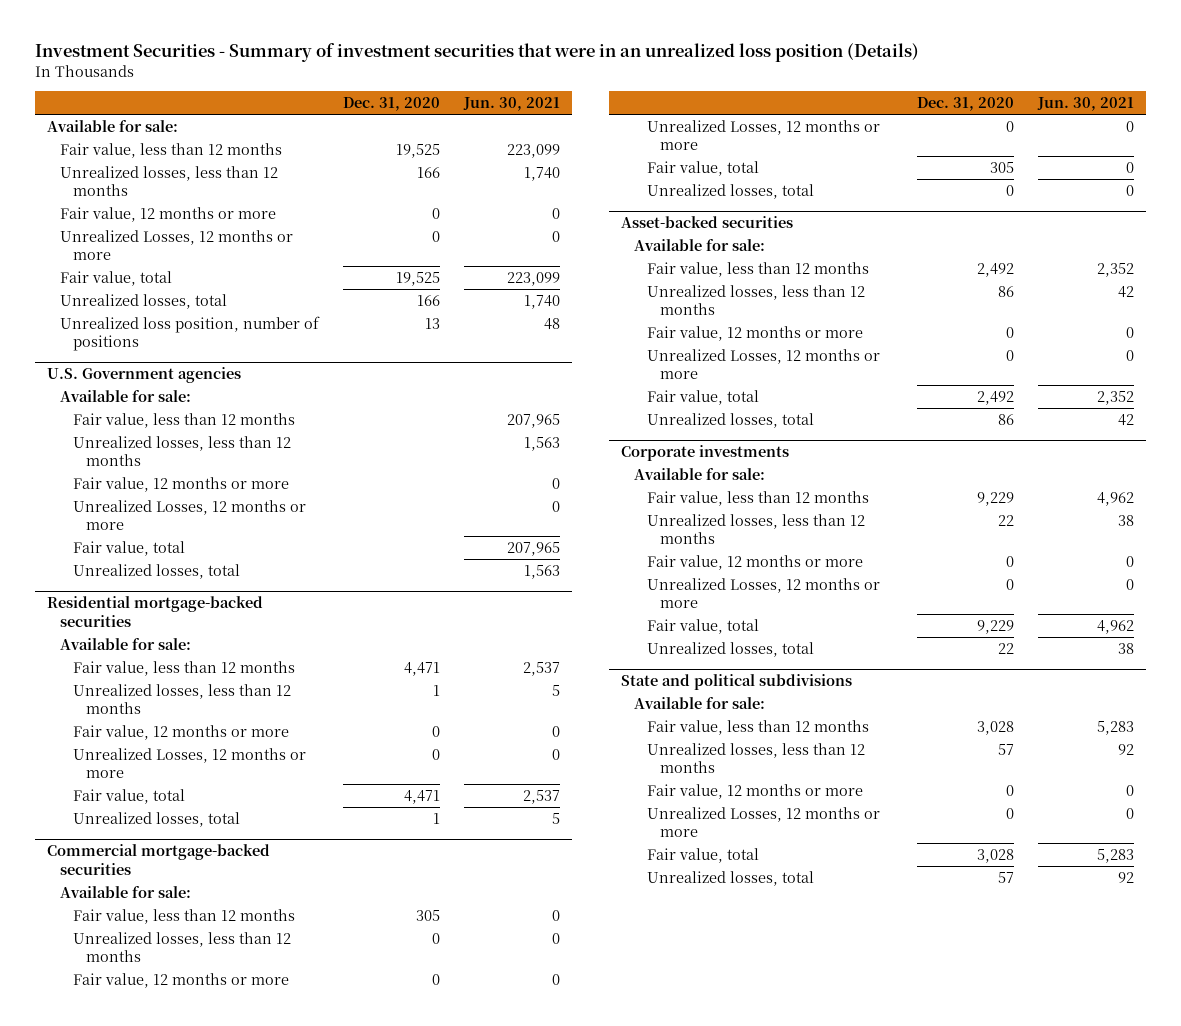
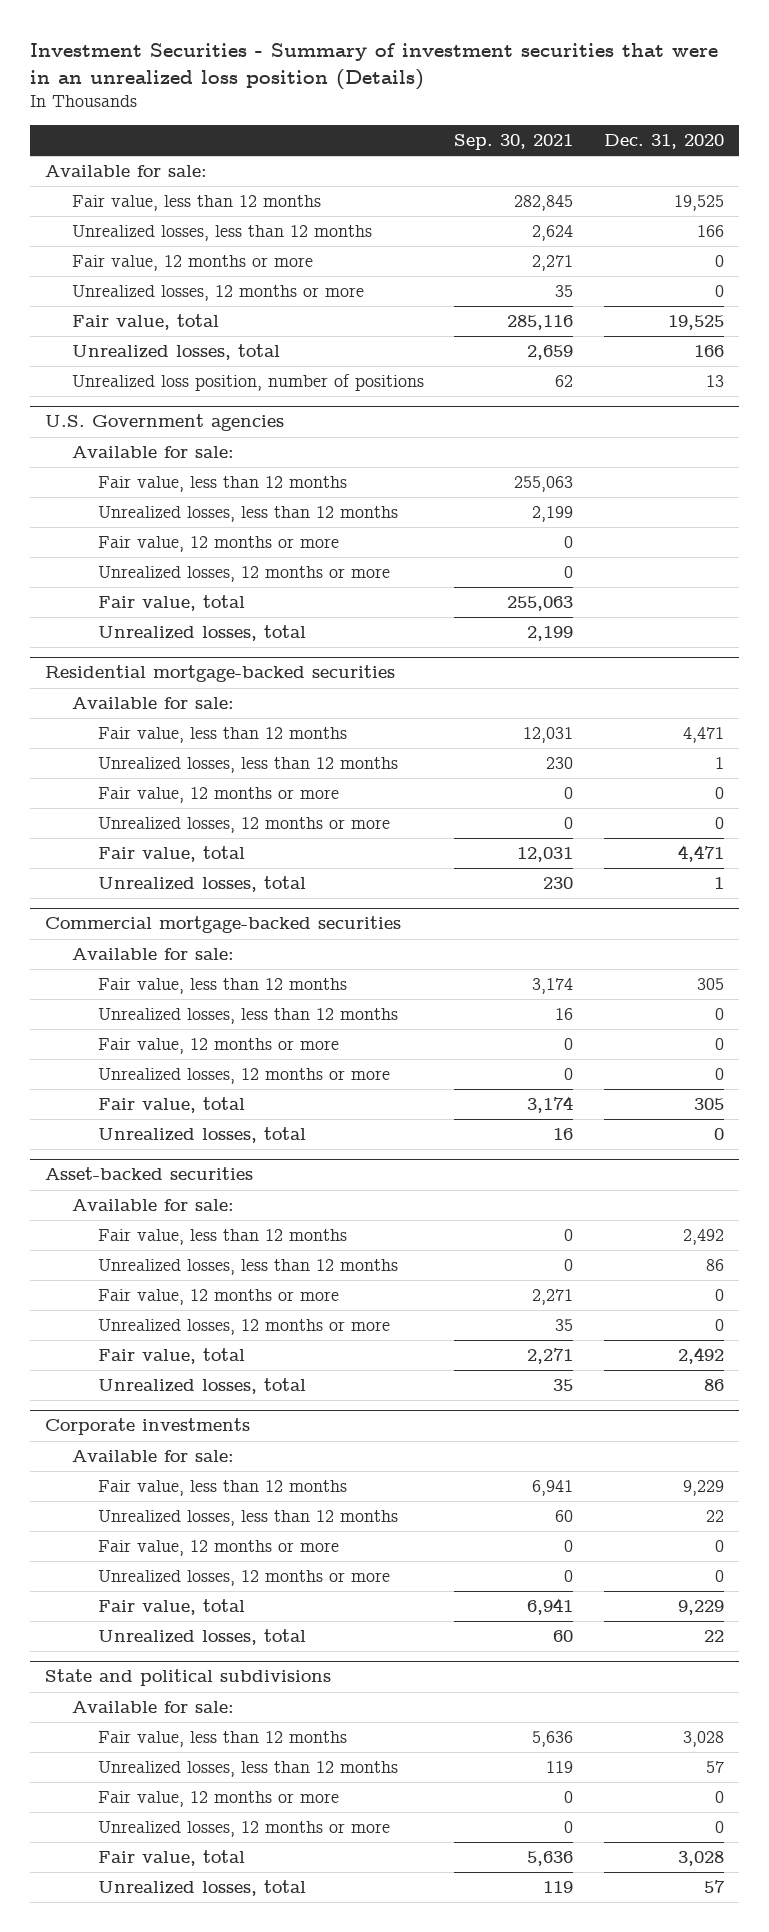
[463,96,561,111] Jun. 30, 2021 -> none
none -> [454,133,574,150] Sep. 30, 2021
[59,229,293,261] Unrealized Losses, 12 months or more -> [71,285,364,302] Unrealized losses, 12 months or more
[72,499,306,531] Unrealized Losses, 12 months or more -> [98,566,391,583] Unrealized losses, 12 months or more
[72,747,306,779] Unrealized Losses, 12 months or more -> [98,817,391,834] Unrealized losses, 12 months or more
[646,119,880,151] Unrealized Losses, 12 months or more -> [98,1068,391,1085] Unrealized losses, 12 months or more
[646,348,880,380] Unrealized Losses, 12 months or more -> [98,1319,391,1336] Unrealized losses, 12 months or more
[646,577,880,609] Unrealized Losses, 12 months or more -> [98,1570,391,1587] Unrealized losses, 12 months or more
[646,806,880,838] Unrealized Losses, 12 months or more -> [98,1821,391,1838] Unrealized losses, 12 months or more

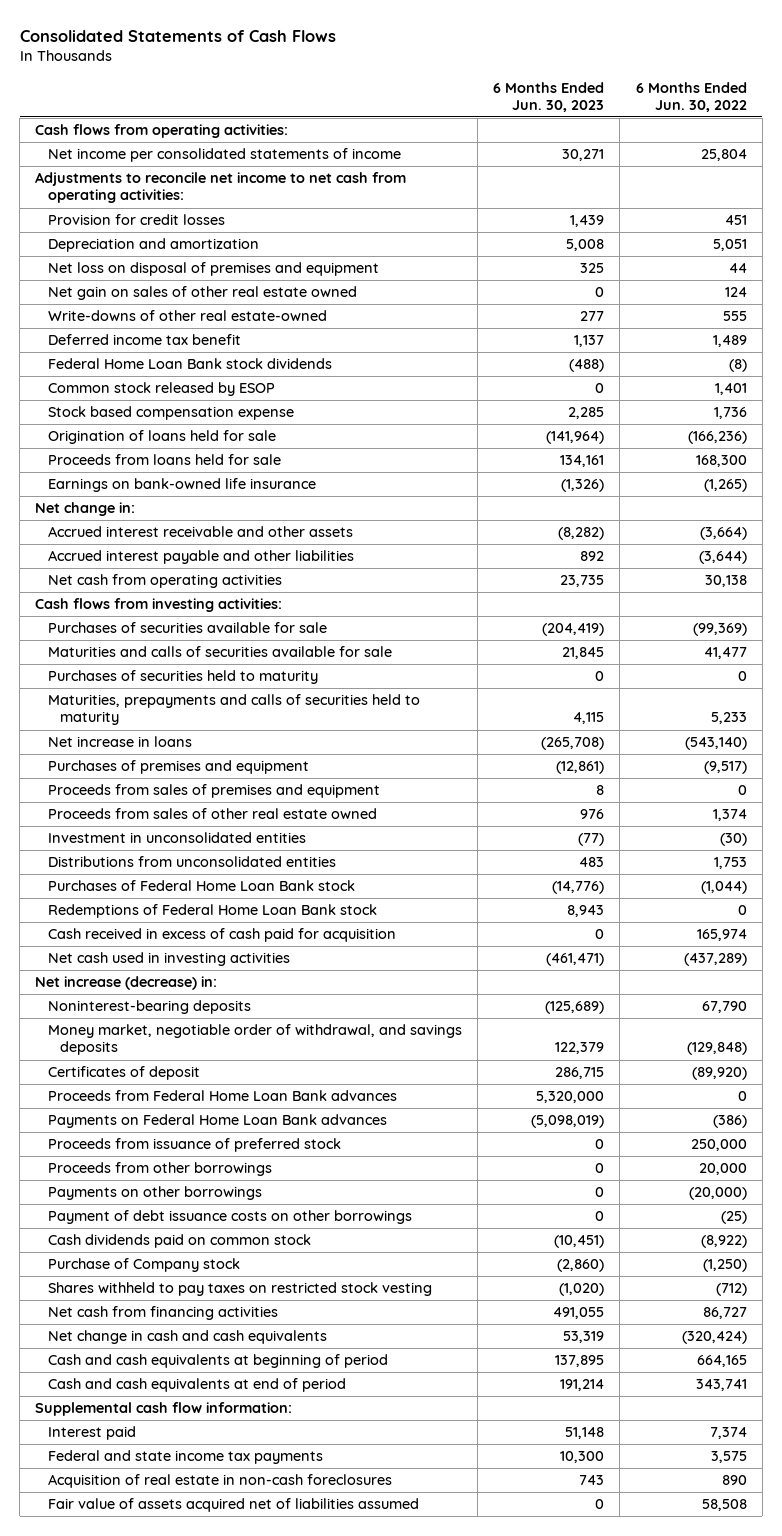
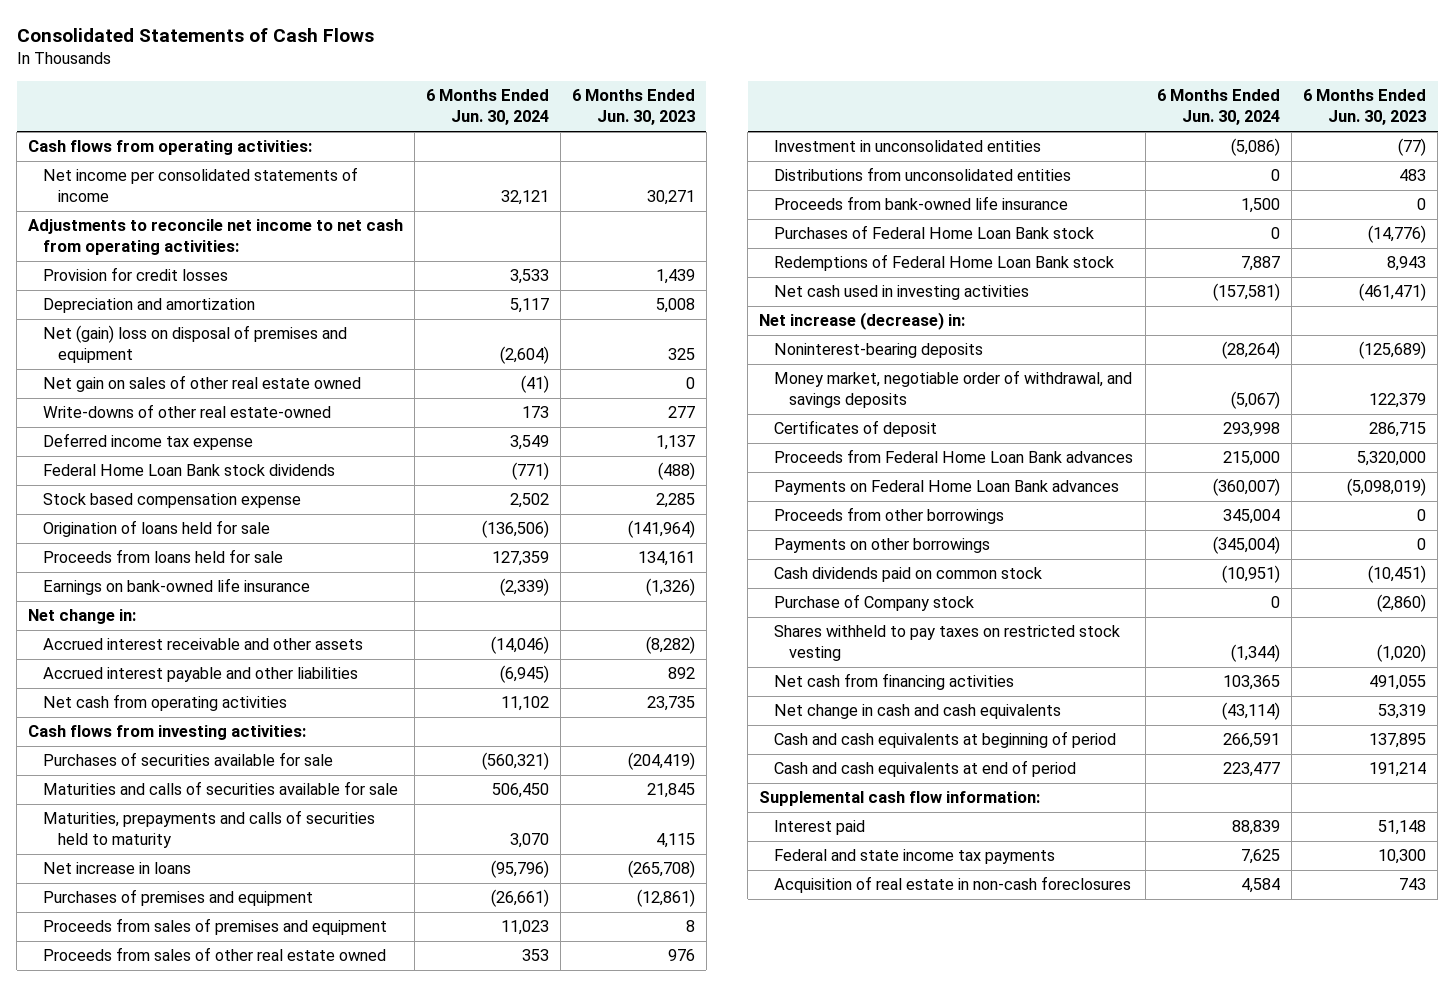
[635,81,747,112] 6 Months Ended Jun. 30, 2022 -> none
none -> [426,89,550,126] 6 Months Ended Jun. 30, 2024
[47,262,379,277] Net loss on disposal of premises and equipment -> [42,325,347,364] Net (gain) loss on disposal of premises and equipment
[47,334,241,346] Deferred income tax benefit -> [42,433,253,451] Deferred income tax expense
[47,382,275,397] Common stock released by ESOP -> none
[47,670,318,685] Purchases of securities held to maturity -> none
none -> [773,196,1068,211] Proceeds from bank-owned life insurance
[47,928,396,943] Cash received in excess of cash paid for acquisition -> none
[47,1138,341,1153] Proceeds from issuance of preferred stock -> none
[47,1210,412,1225] Payment of debt issuance costs on other borrowings -> none
[47,1498,419,1513] Fair value of assets acquired net of liabilities assumed -> none

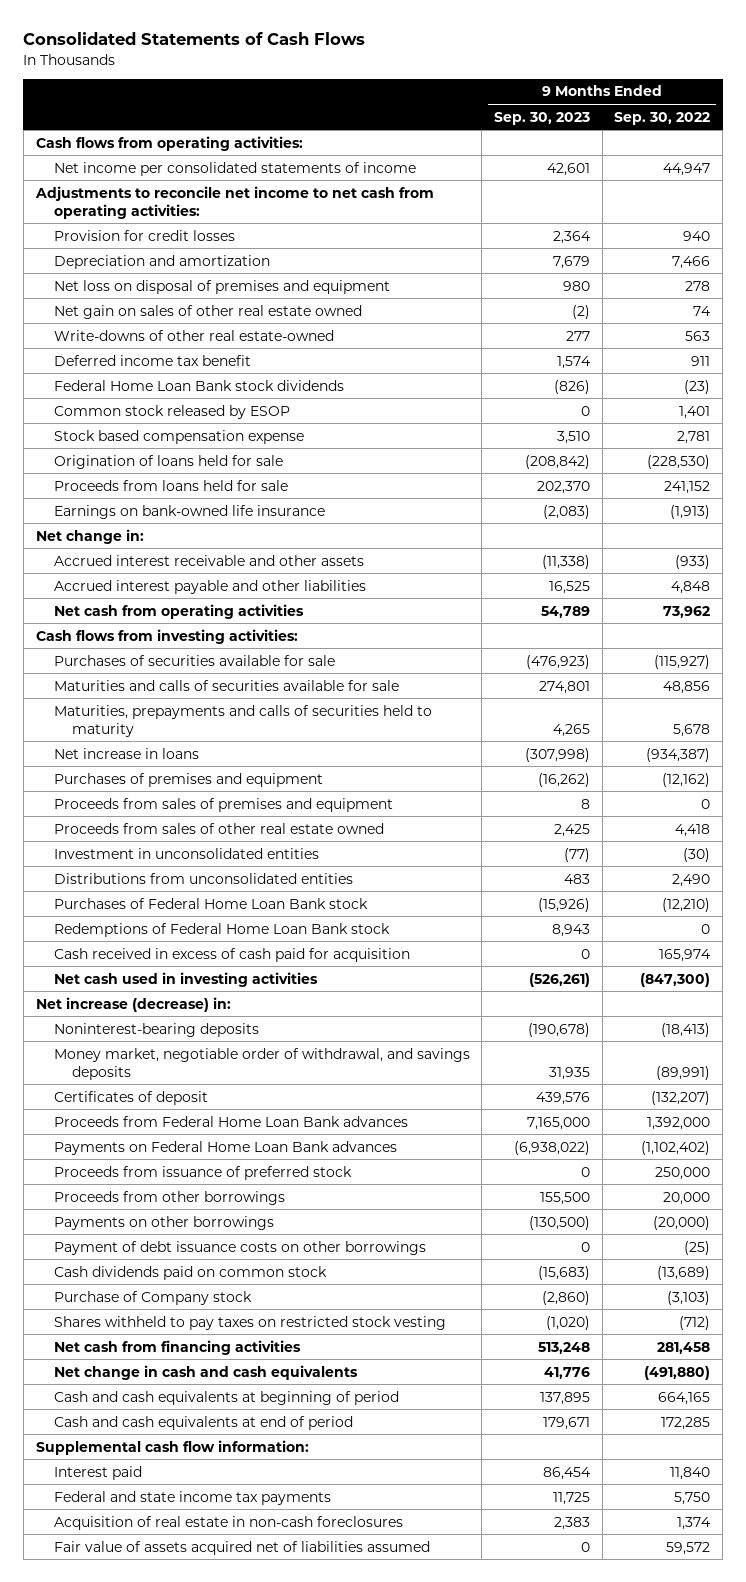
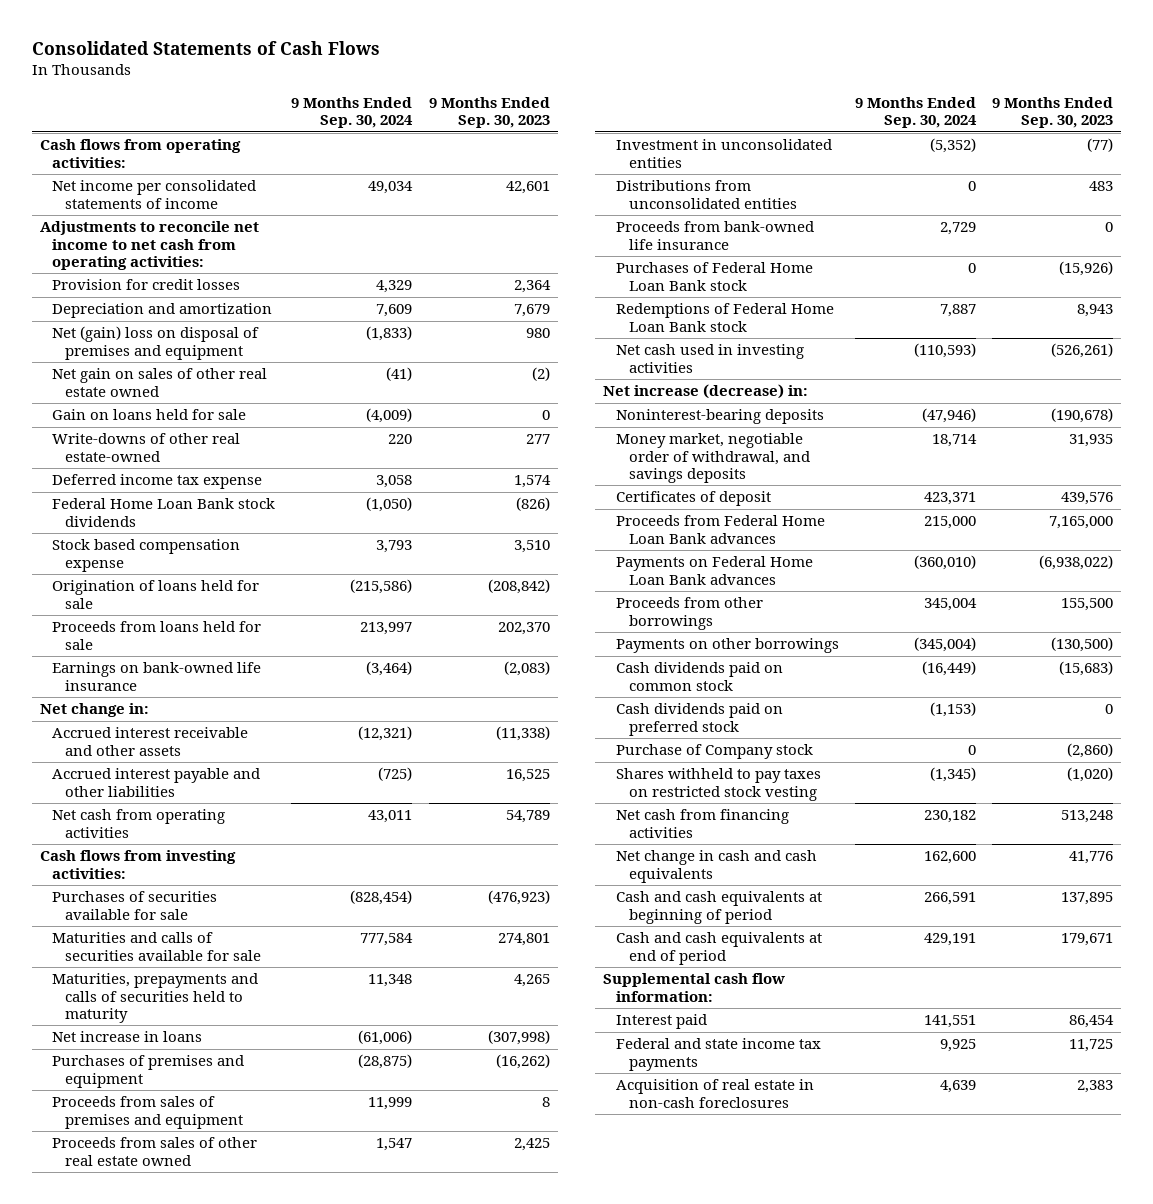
[614,111,711,125] Sep. 30, 2022 -> none
none -> [291,96,414,129] 9 Months Ended Sep. 30, 2024
[53,279,390,294] Net loss on disposal of premises and equipment -> [52,326,260,360] Net (gain) loss on disposal of premises and equipment
none -> [52,409,247,421] Gain on loans held for sale
[53,354,251,366] Deferred income tax benefit -> [52,474,263,490] Deferred income tax expense
[53,404,290,419] Common stock released by ESOP -> none
none -> [616,221,815,250] Proceeds from bank-owned life insurance
[53,947,410,962] Cash received in excess of cash paid for acquisition -> none
[53,1165,352,1180] Proceeds from issuance of preferred stock -> none
[53,1240,426,1255] Payment of debt issuance costs on other borrowings -> none
none -> [616,703,784,736] Cash dividends paid on preferred stock
[53,1540,430,1555] Fair value of assets acquired net of liabilities assumed -> none

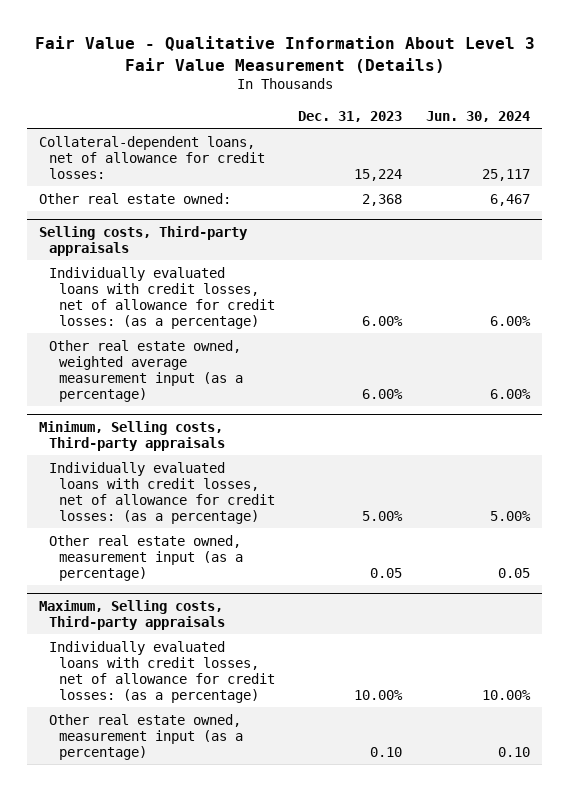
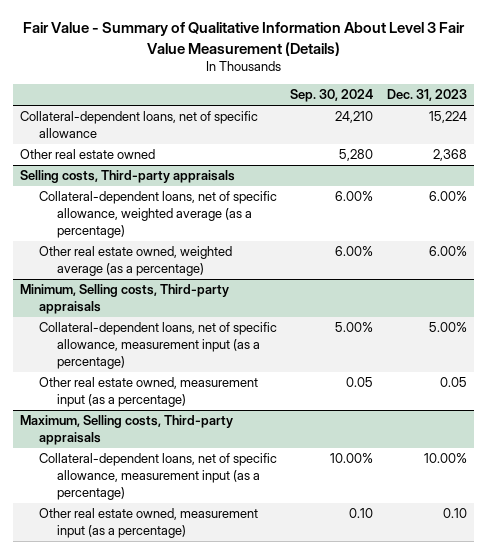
[34,35,535,73] Fair Value - Qualitative Information About Level 3 Fair Value Measurement (Details) -> [22,22,465,56] Fair Value - Summary of Qualitative Information About Level 3 Fair Value Measurement (Details)
[426,110,531,122] Jun. 30, 2024 -> none
none -> [290,89,374,103] Sep. 30, 2024
[39,135,265,179] Collateral-dependent loans, net of allowance for credit losses: -> [20,111,259,139] Collateral-dependent loans, net of specific allowance
[39,192,232,204] Other real estate owned: -> [20,149,156,160] Other real estate owned
[48,266,275,329] Individually evaluated loans with credit losses, net of allowance for credit losses: (as a percentage) -> [38,191,277,238] Collateral-dependent loans, net of specific allowance, weighted average (as a percentage)
[48,339,243,402] Other real estate owned, weighted average measurement input (as a percentage) -> [38,246,232,277] Other real estate owned, weighted average (as a percentage)
[48,461,275,524] Individually evaluated loans with credit losses, net of allowance for credit losses: (as a percentage) -> [38,322,277,369] Collateral-dependent loans, net of specific allowance, measurement input (as a percentage)
[48,640,275,703] Individually evaluated loans with credit losses, net of allowance for credit losses: (as a percentage) -> [38,453,277,500] Collateral-dependent loans, net of specific allowance, measurement input (as a percentage)

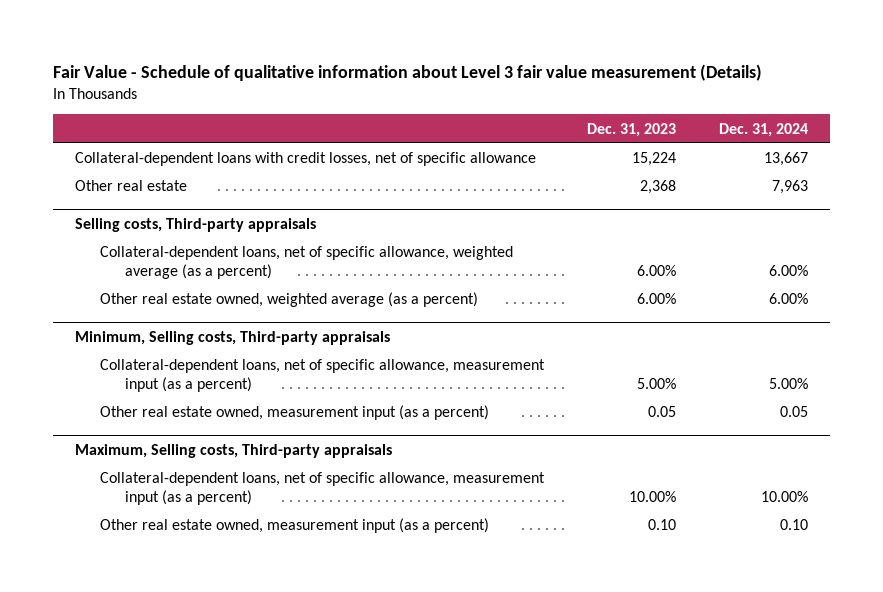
[22,22,465,56] Fair Value - Summary of Qualitative Information About Level 3 Fair Value Measurement (Details) -> [53,63,763,81] Fair Value - Schedule of qualitative information about Level 3 fair value measurement (Details)
[290,89,374,103] Sep. 30, 2024 -> none
none -> [719,122,809,137] Dec. 31, 2024
[20,111,259,139] Collateral-dependent loans, net of specific allowance -> [74,152,536,167] Collateral-dependent loans with credit losses, net of specific allowance
[20,149,156,160] Other real estate owned -> [74,180,187,192] Other real estate
[38,191,277,238] Collateral-dependent loans, net of specific allowance, weighted average (as a percentage) -> [99,246,513,279] Collateral-dependent loans, net of specific allowance, weighted average (as a percent)
[38,246,232,277] Other real estate owned, weighted average (as a percentage) -> [99,292,478,308] Other real estate owned, weighted average (as a percent)
[38,322,277,369] Collateral-dependent loans, net of specific allowance, measurement input (as a percentage) -> [99,359,545,392] Collateral-dependent loans, net of specific allowance, measurement input (as a percent)
[38,377,258,408] Other real estate owned, measurement input (as a percentage) -> [99,405,489,421] Other real estate owned, measurement input (as a percent)
[38,453,277,500] Collateral-dependent loans, net of specific allowance, measurement input (as a percentage) -> [99,472,545,505] Collateral-dependent loans, net of specific allowance, measurement input (as a percent)
[38,508,258,539] Other real estate owned, measurement input (as a percentage) -> [99,518,489,534] Other real estate owned, measurement input (as a percent)

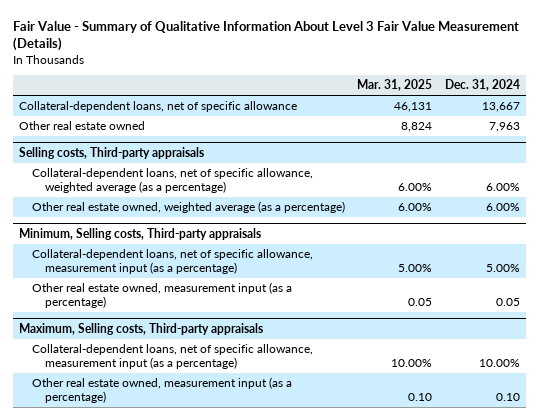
[53,63,763,81] Fair Value - Schedule of qualitative information about Level 3 fair value measurement (Details) -> [13,20,520,52] Fair Value - Summary of Qualitative Information About Level 3 Fair Value Measurement (Details)
[587,122,677,137] Dec. 31, 2023 -> none
none -> [357,79,433,92] Mar. 31, 2025
[74,152,536,167] Collateral-dependent loans with credit losses, net of specific allowance -> [19,101,298,113] Collateral-dependent loans, net of specific allowance
[74,180,187,192] Other real estate -> [19,121,146,131] Other real estate owned
[99,246,513,279] Collateral-dependent loans, net of specific allowance, weighted average (as a percent) -> [32,168,314,193] Collateral-dependent loans, net of specific allowance, weighted average (as a percentage)
[99,292,478,308] Other real estate owned, weighted average (as a percent) -> [32,201,346,214] Other real estate owned, weighted average (as a percentage)
[99,359,545,392] Collateral-dependent loans, net of specific allowance, measurement input (as a percent) -> [32,249,314,274] Collateral-dependent loans, net of specific allowance, measurement input (as a percentage)
[99,405,489,421] Other real estate owned, measurement input (as a percent) -> [32,282,293,308] Other real estate owned, measurement input (as a percentage)
[99,472,545,505] Collateral-dependent loans, net of specific allowance, measurement input (as a percent) -> [32,344,314,369] Collateral-dependent loans, net of specific allowance, measurement input (as a percentage)
[99,518,489,534] Other real estate owned, measurement input (as a percent) -> [32,377,293,403] Other real estate owned, measurement input (as a percentage)

